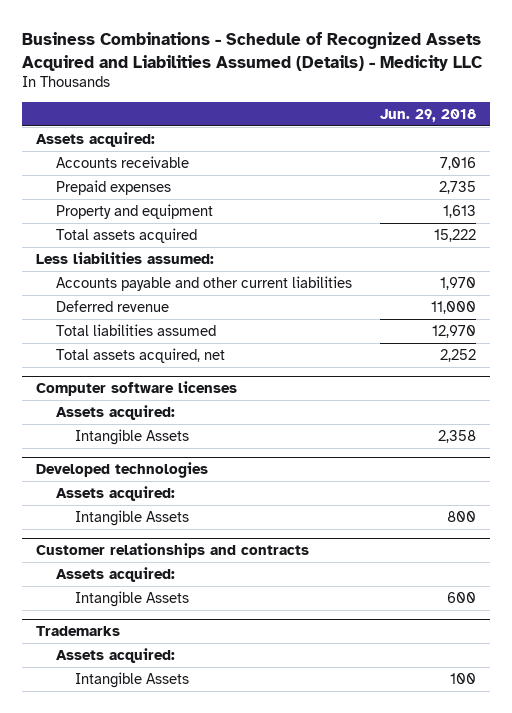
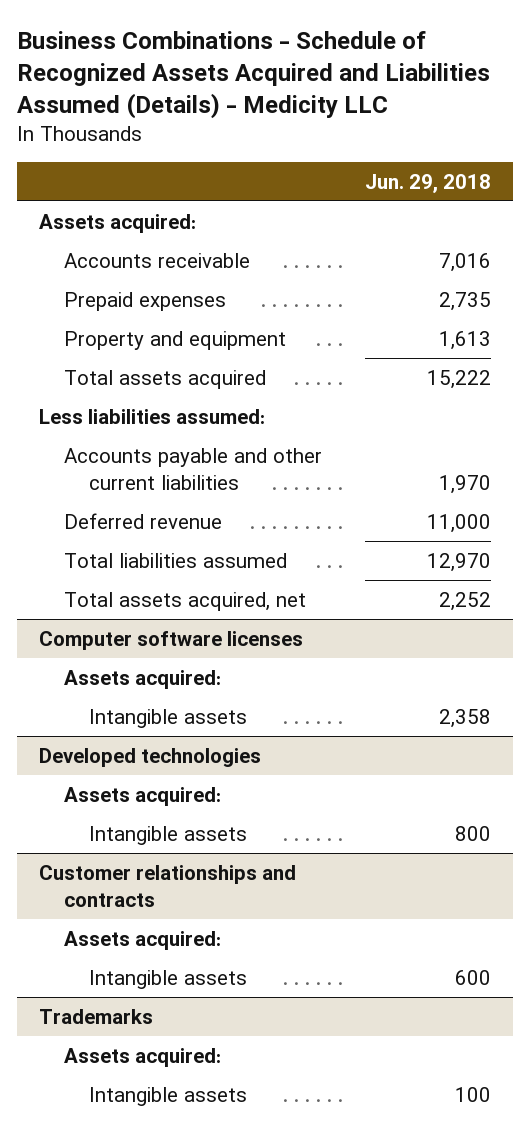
[75,428,190,445] Intangible Assets -> [88,708,247,728] Intangible assets
[75,509,190,526] Intangible Assets -> [88,825,247,845] Intangible assets
[75,590,190,607] Intangible Assets -> [88,969,247,989] Intangible assets
[75,671,190,688] Intangible Assets -> [88,1086,247,1106] Intangible assets

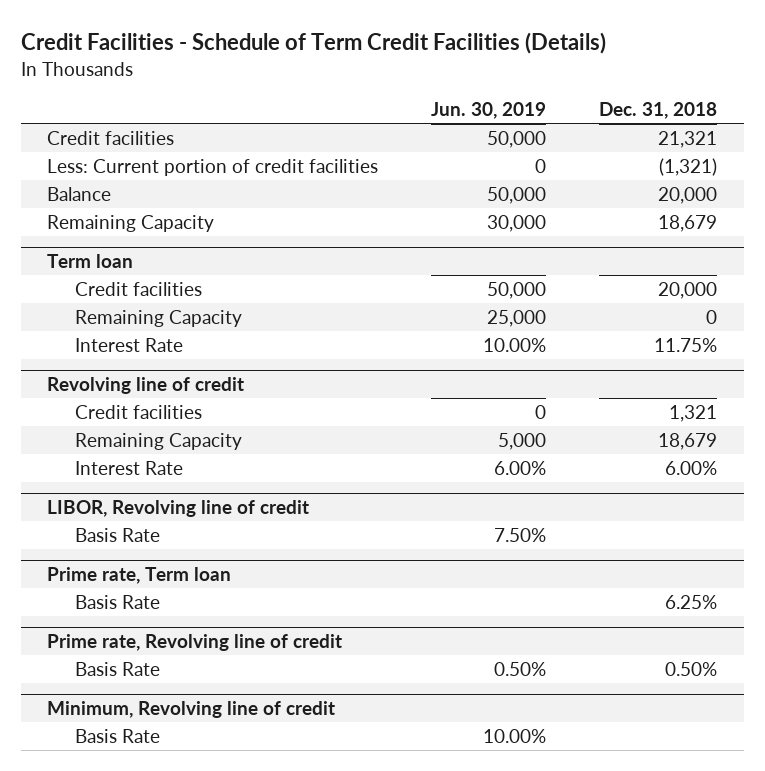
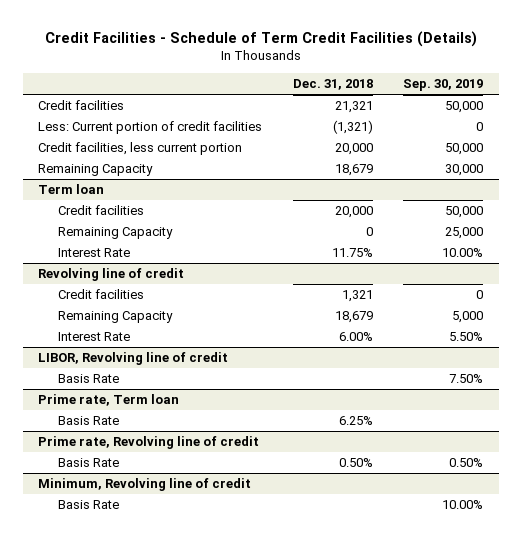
[431,102,547,120] Jun. 30, 2019 -> none
none -> [403,79,484,92] Sep. 30, 2019
[47,186,112,201] Balance -> [38,142,243,156] Credit facilities, less current portion

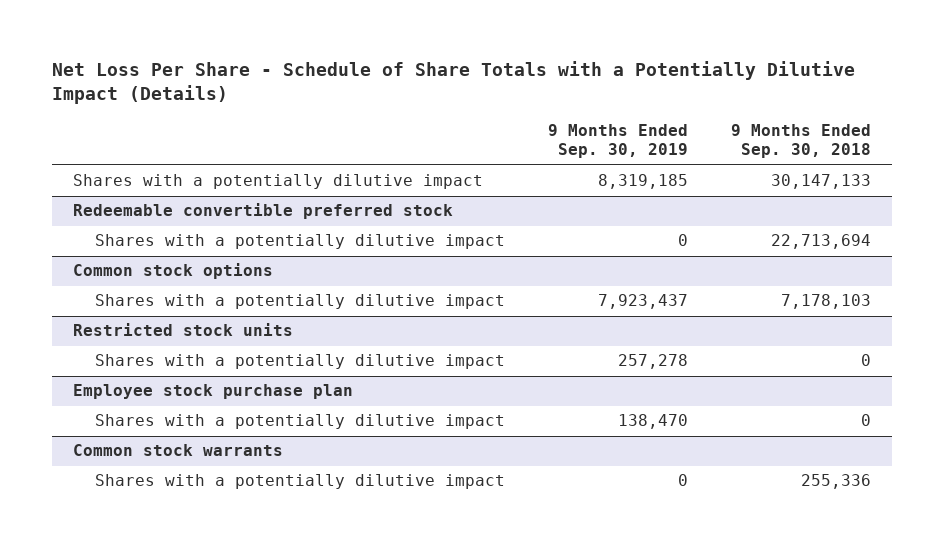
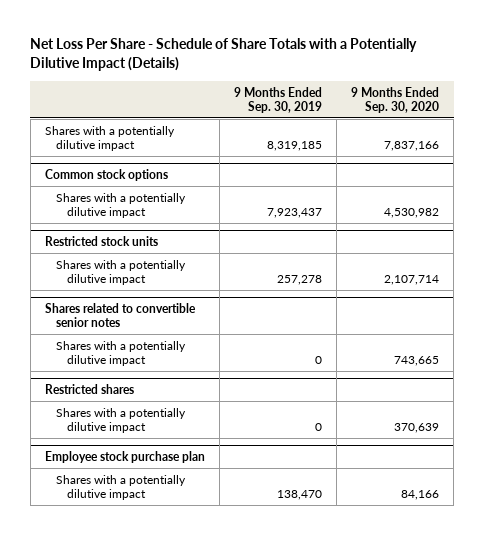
[730,124,871,159] 9 Months Ended Sep. 30, 2018 -> none
none -> [351,86,440,113] 9 Months Ended Sep. 30, 2020
[73,203,454,220] Redeemable convertible preferred stock -> none
[95,234,506,250] Shares with a potentially dilutive impact -> none
none -> [44,303,196,328] Shares related to convertible senior notes
none -> [55,340,186,367] Shares with a potentially dilutive impact
none -> [44,384,134,395] Restricted shares
none -> [55,407,186,434] Shares with a potentially dilutive impact
[73,444,284,457] Common stock warrants -> none
[95,474,506,490] Shares with a potentially dilutive impact -> none

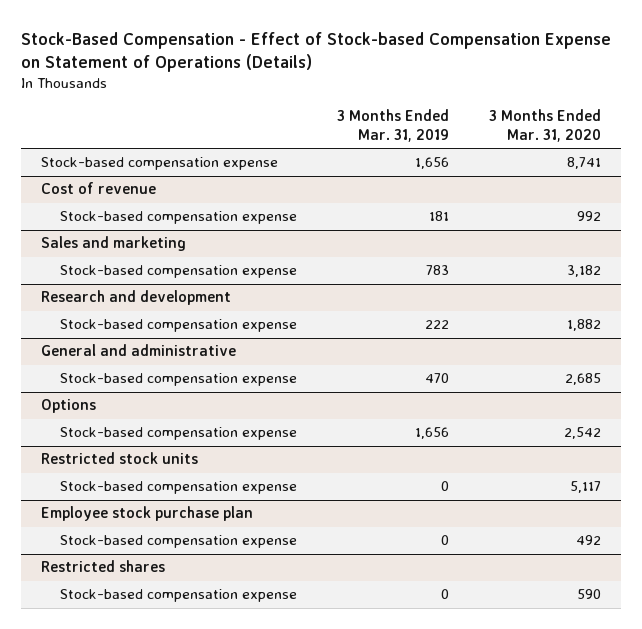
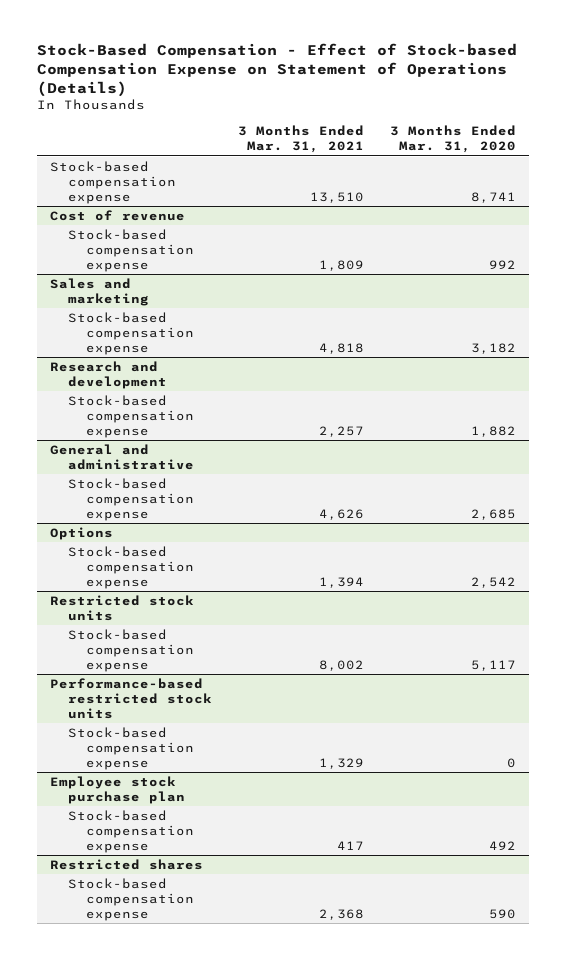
[336,109,449,142] 3 Months Ended Mar. 31, 2019 -> none
none -> [237,125,364,154] 3 Months Ended Mar. 31, 2021
none -> [49,677,212,719] Performance-based restricted stock units
none -> [67,726,195,770] Stock-based compensation expense

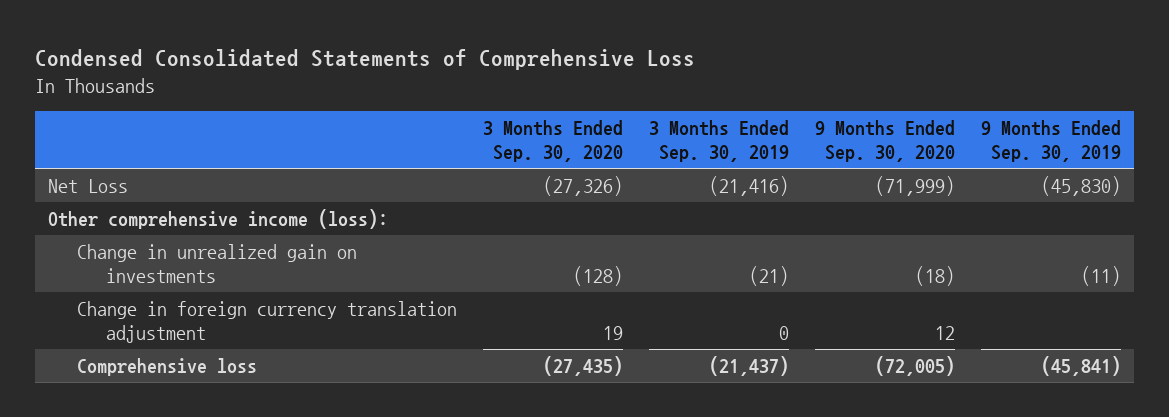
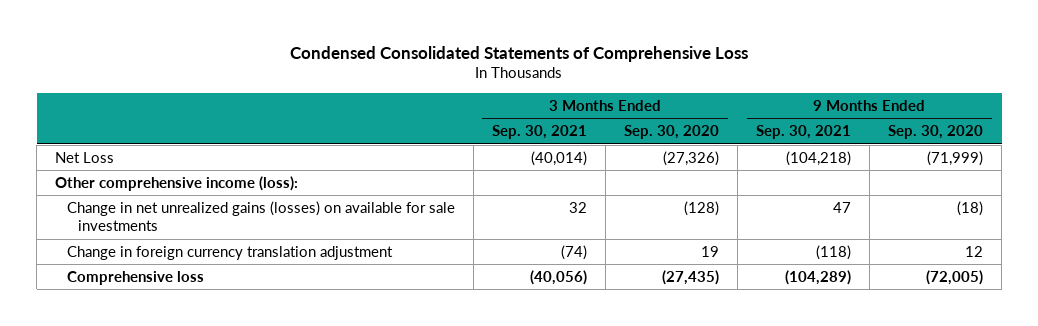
[648,119,789,163] 3 Months Ended Sep. 30, 2019 -> none
[981,119,1122,163] 9 Months Ended Sep. 30, 2019 -> none
none -> [491,125,587,140] Sep. 30, 2021
none -> [755,125,851,140] Sep. 30, 2021
[76,243,357,283] Change in unrealized gain on investments -> [66,200,455,232] Change in net unrealized gains (losses) on available for sale investments

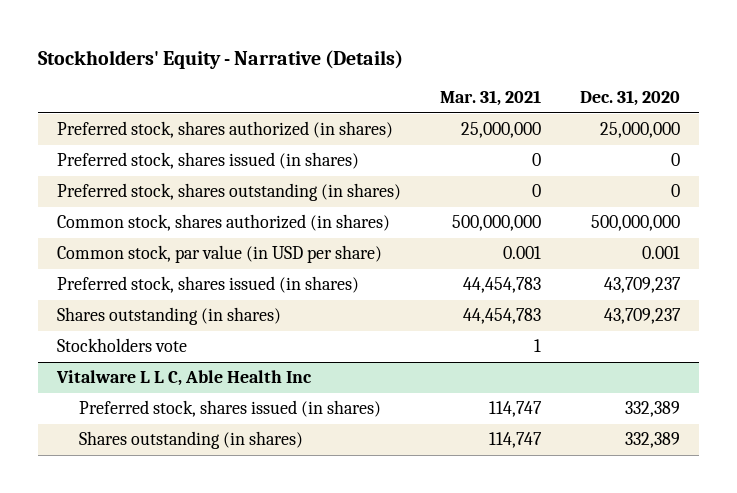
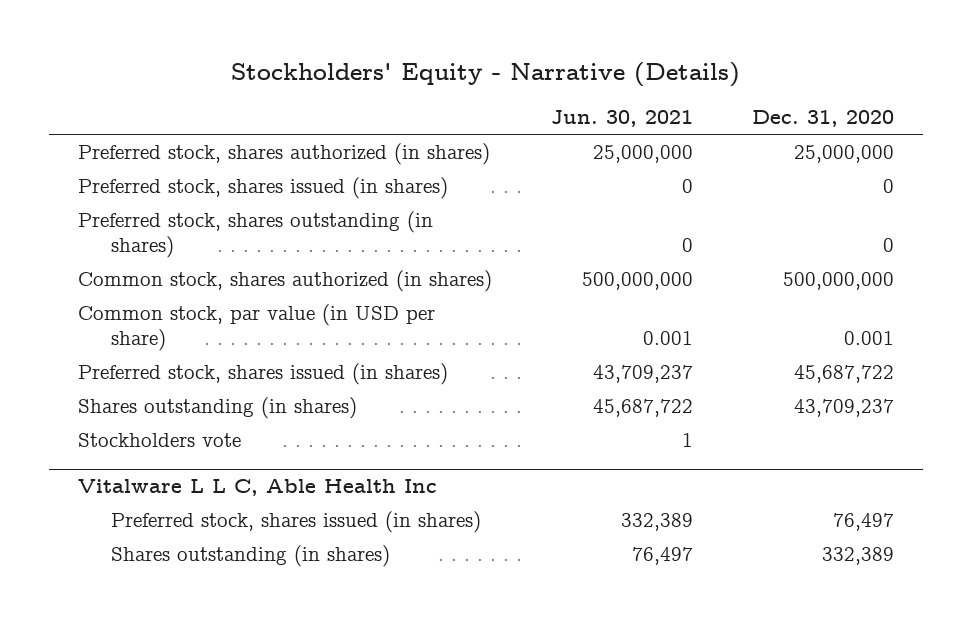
[439,90,541,107] Mar. 31, 2021 -> none
none -> [551,110,694,128] Jun. 30, 2021
[603,277,681,294] 43,709,237 -> [793,364,894,383] 45,687,722
[624,401,680,418] 332,389 -> [832,512,894,531] 76,497

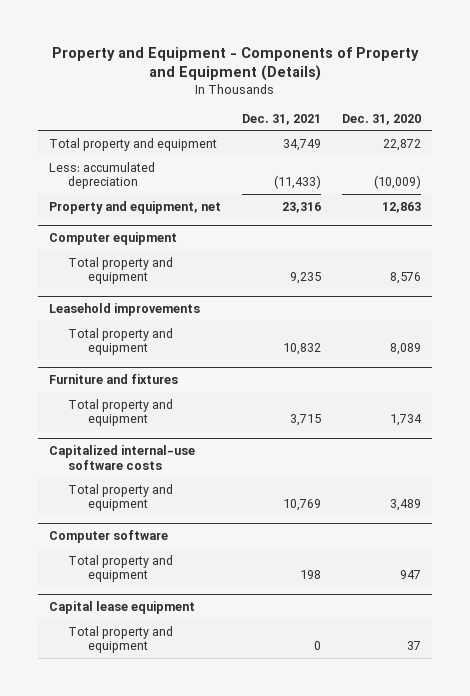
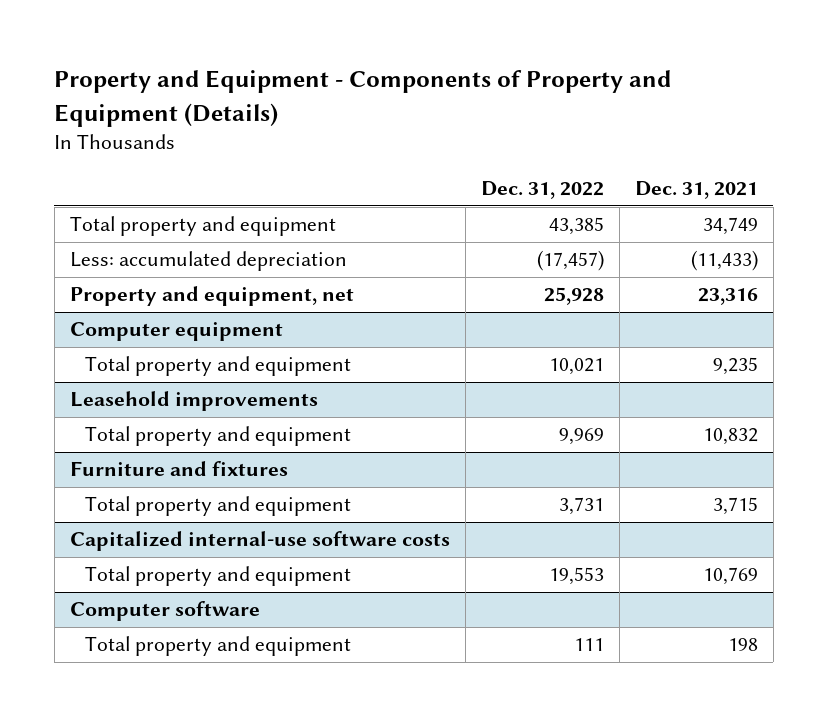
[342,113,422,125] Dec. 31, 2020 -> none
none -> [480,181,604,200] Dec. 31, 2022
[48,600,195,614] Capital lease equipment -> none
[68,625,174,654] Total property and equipment -> none

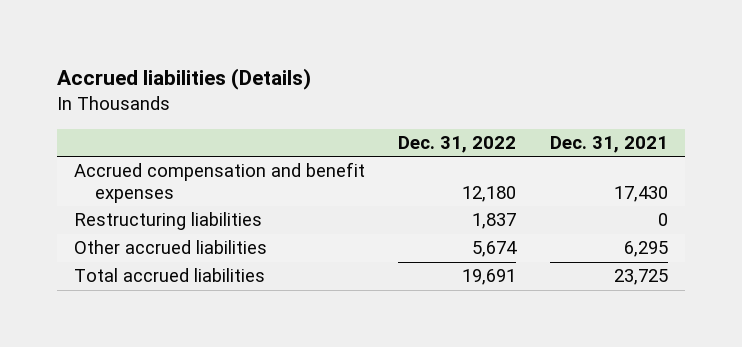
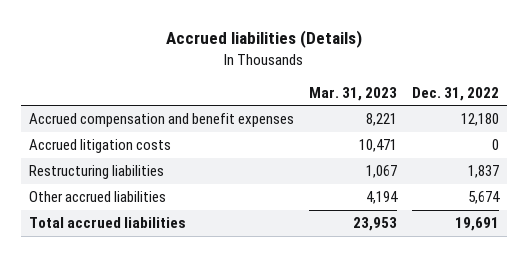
[550,136,669,154] Dec. 31, 2021 -> none
none -> [308,86,397,101] Mar. 31, 2023
none -> [28,139,171,154] Accrued litigation costs

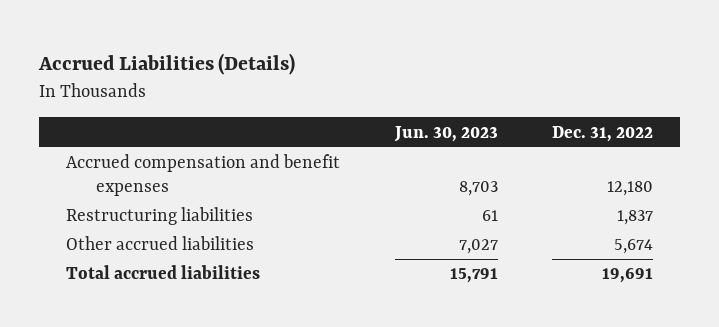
[165,30,362,49] Accrued liabilities (Details) -> [37,53,295,76] Accrued Liabilities (Details)
[308,86,397,101] Mar. 31, 2023 -> none
none -> [393,125,498,142] Jun. 30, 2023
[28,139,171,154] Accrued litigation costs -> none

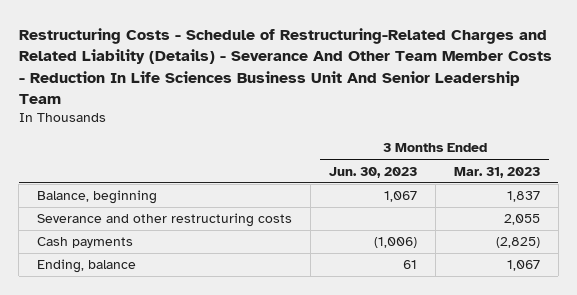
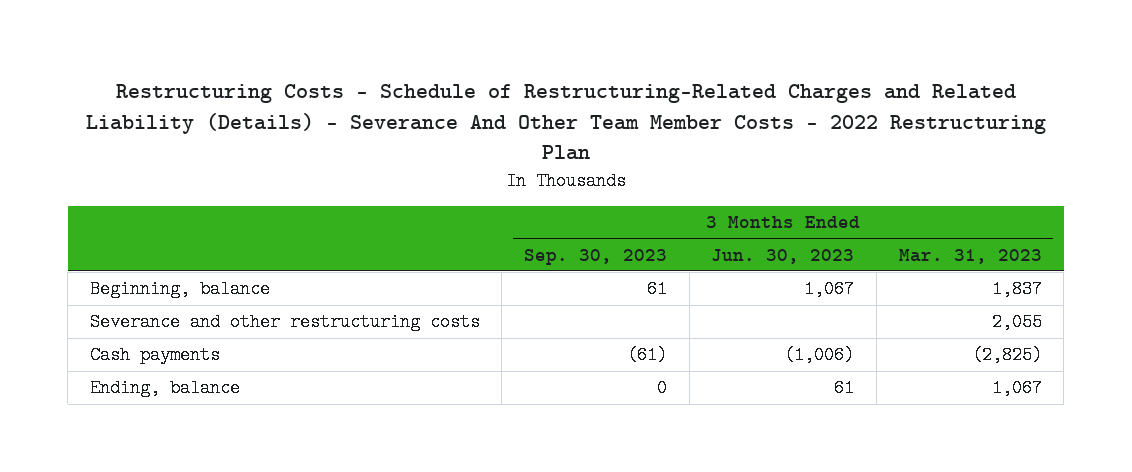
[18,28,552,104] Restructuring Costs - Schedule of Restructuring-Related Charges and Related Liability (Details) - Severance And Other Team Member Costs - Reduction In Life Sciences Business Unit And Senior Leadership Team -> [85,84,1046,161] Restructuring Costs - Schedule of Restructuring-Related Charges and Related Liability (Details) - Severance And Other Team Member Costs - 2022 Restructuring Plan
none -> [524,248,668,265] Sep. 30, 2023
[37,190,158,205] Balance, beginning -> [89,280,270,299] Beginning, balance

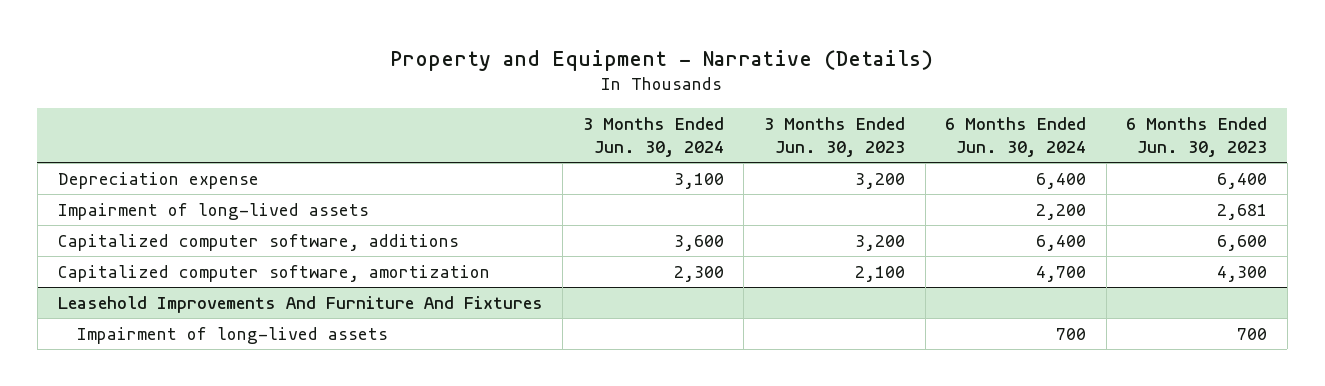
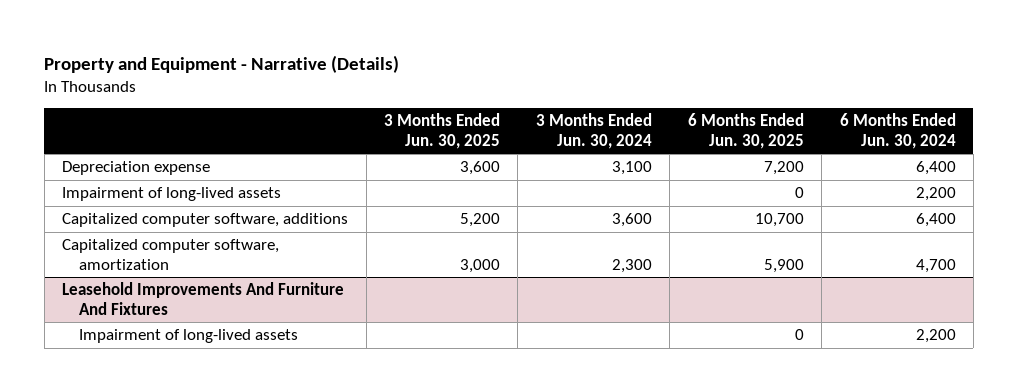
[763,116,905,158] 3 Months Ended Jun. 30, 2023 -> none
[1126,116,1268,158] 6 Months Ended Jun. 30, 2023 -> none
none -> [383,113,500,149] 3 Months Ended Jun. 30, 2025
none -> [687,113,804,149] 6 Months Ended Jun. 30, 2025
[1056,327,1087,340] 700 -> [915,329,956,344] 2,200

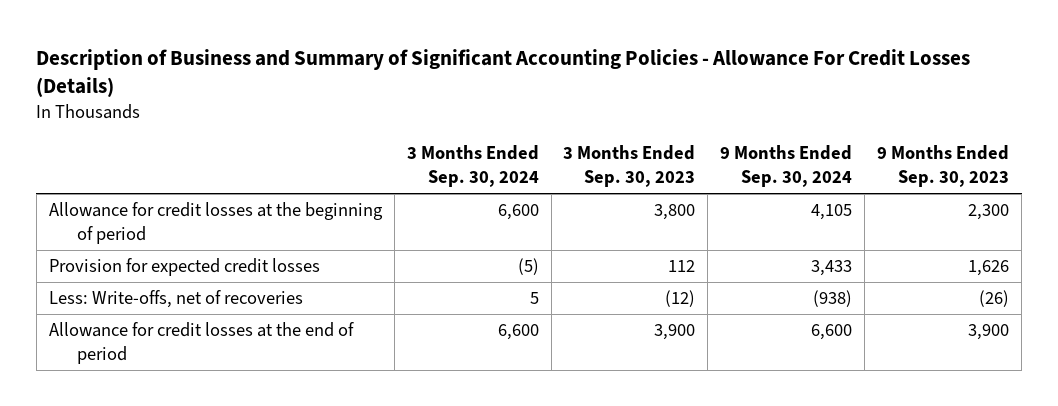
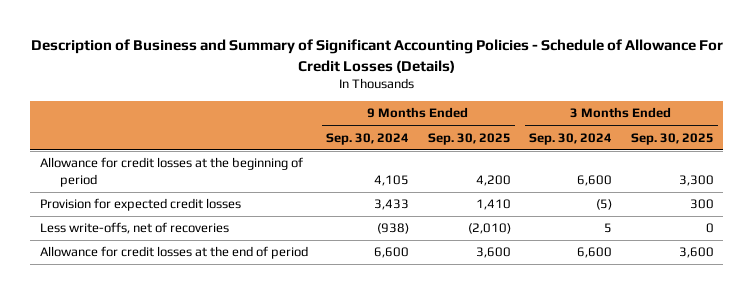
[36,48,971,98] Description of Business and Summary of Significant Accounting Policies - Allowance For Credit Losses (Details) -> [30,39,723,73] Description of Business and Summary of Significant Accounting Policies - Schedule of Allowance For Credit Losses (Details)
[563,145,696,187] 3 Months Ended Sep. 30, 2023 -> none
[877,145,1010,187] 9 Months Ended Sep. 30, 2023 -> none
none -> [427,132,511,145] Sep. 30, 2025
none -> [630,132,714,145] Sep. 30, 2025
[48,290,303,309] Less: Write-offs, net of recoveries -> [39,222,229,235] Less write-offs, net of recoveries

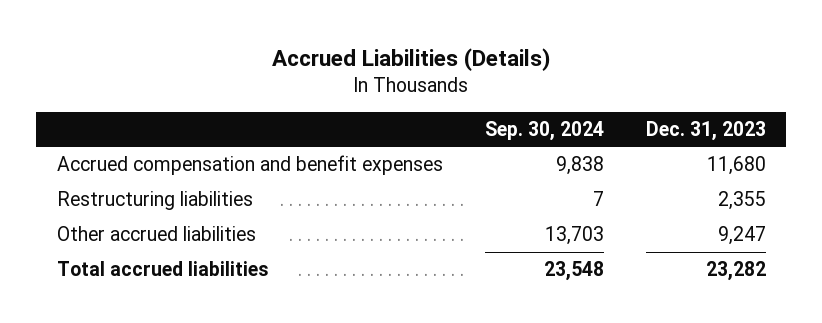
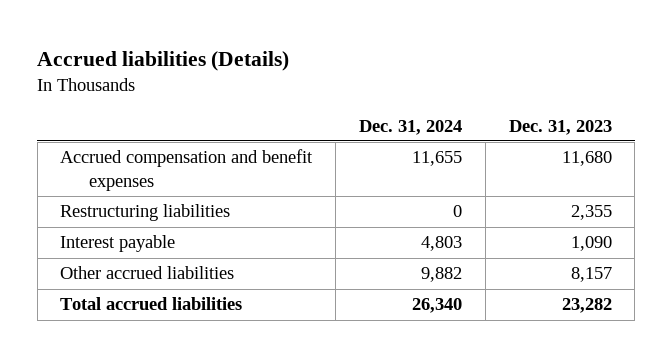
[272,48,551,72] Accrued Liabilities (Details) -> [37,51,290,72] Accrued liabilities (Details)
[484,121,604,142] Sep. 30, 2024 -> none
none -> [358,119,462,135] Dec. 31, 2024
none -> [60,235,176,253] Interest payable
[717,226,766,246] 9,247 -> [570,267,612,283] 8,157

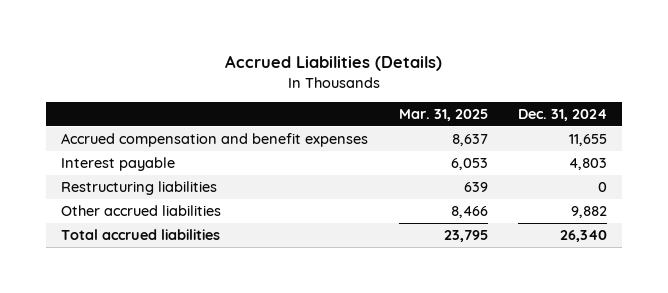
[37,51,290,72] Accrued liabilities (Details) -> [225,55,443,72] Accrued Liabilities (Details)
[508,119,612,135] Dec. 31, 2023 -> none
none -> [398,108,488,121] Mar. 31, 2025
[60,204,231,222] Restructuring liabilities -> [61,180,218,195] Restructuring liabilities

